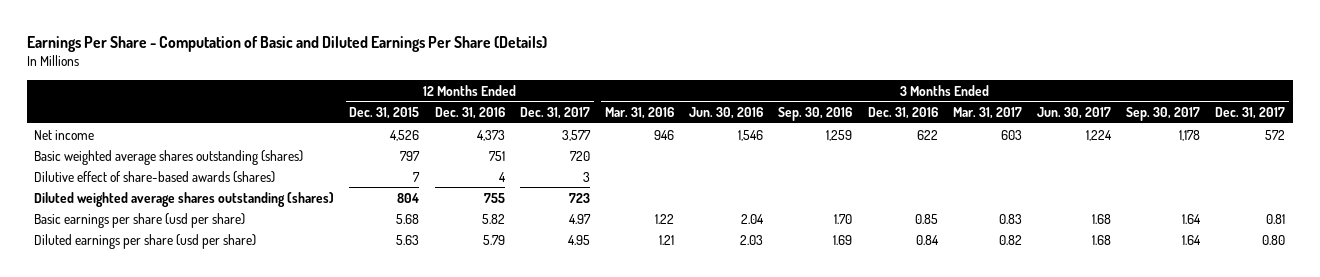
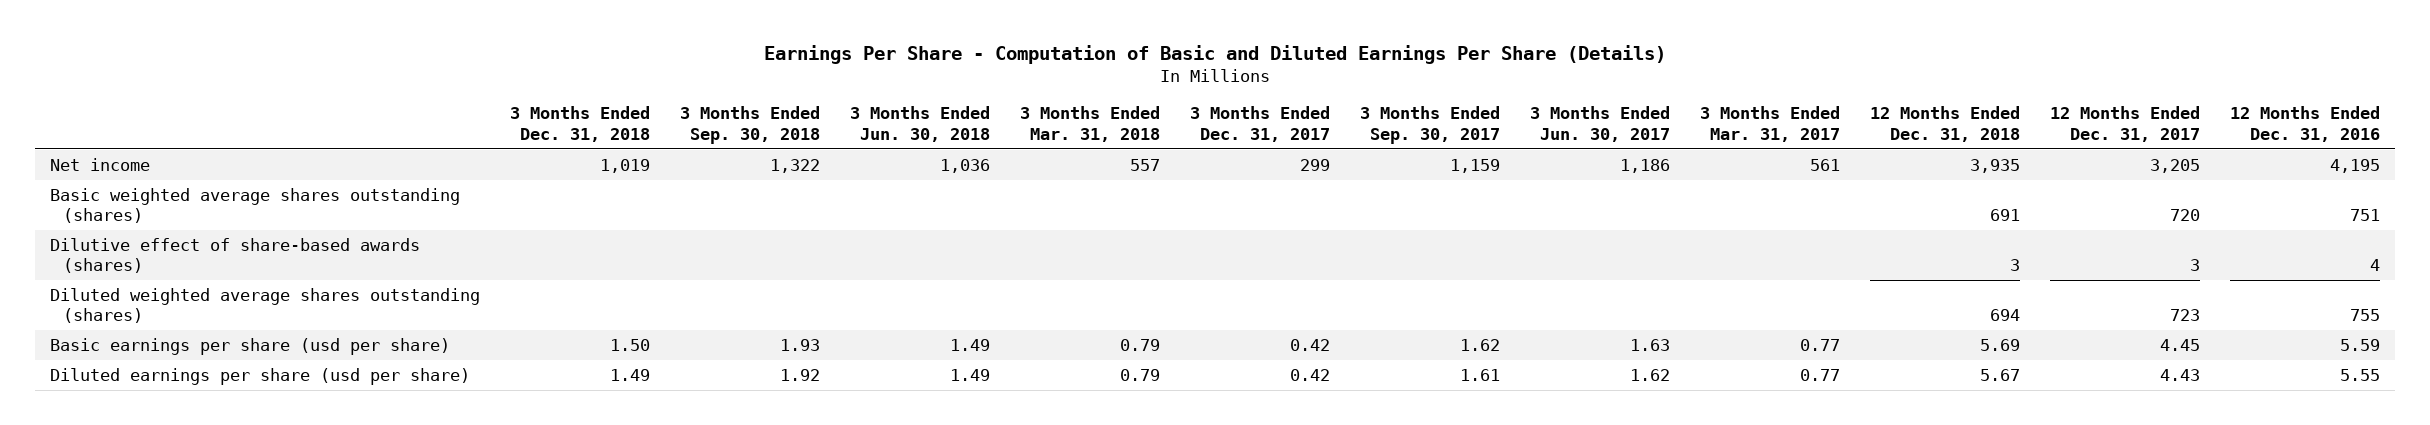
[349,106,420,119] Dec. 31, 2015 -> none
[605,106,675,119] Mar. 31, 2016 -> none
[689,106,764,119] Jun. 30, 2016 -> none
[778,106,853,121] Sep. 30, 2016 -> none
[867,106,938,119] Dec. 31, 2016 -> none
none -> [509,106,650,142] 3 Months Ended Dec. 31, 2018
none -> [679,106,820,144] 3 Months Ended Sep. 30, 2018
none -> [849,106,990,142] 3 Months Ended Jun. 30, 2018
none -> [1019,106,1160,142] 3 Months Ended Mar. 31, 2018
none -> [1869,106,2020,142] 12 Months Ended Dec. 31, 2018
[476,129,505,141] 4,373 -> [2329,158,2380,173] 4,195
[561,129,591,141] 3,577 -> [2149,158,2200,173] 3,205
[1000,129,1022,140] 603 -> [1809,158,1840,171] 561
[1086,129,1113,141] 1,224 -> [1619,158,1670,173] 1,186
[1179,129,1201,141] 1,178 -> [1449,158,1500,173] 1,159
[1265,129,1286,140] 572 -> [1299,158,1330,171] 299
[481,213,505,224] 5.82 -> [2339,338,2380,351] 5.59
[568,213,591,224] 4.97 -> [2159,338,2200,351] 4.45
[998,213,1022,224] 0.83 -> [1799,338,1840,351] 0.77
[1092,213,1112,224] 1.68 -> [1629,338,1670,351] 1.63
[1182,213,1202,224] 1.64 -> [1459,338,1500,351] 1.62
[1266,213,1286,224] 0.81 -> [1289,338,1330,351] 0.42
[482,234,505,245] 5.79 -> [2339,368,2380,381] 5.55
[567,234,590,245] 4.95 -> [2159,368,2200,381] 4.43
[998,234,1022,245] 0.82 -> [1799,368,1840,381] 0.77
[1092,234,1112,245] 1.68 -> [1629,368,1670,381] 1.62
[1182,234,1202,245] 1.64 -> [1459,368,1500,381] 1.61
[1262,234,1286,245] 0.80 -> [1289,368,1330,381] 0.42

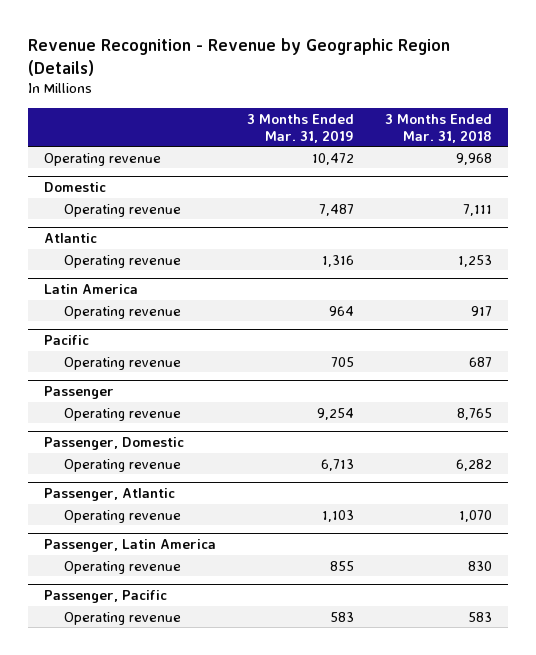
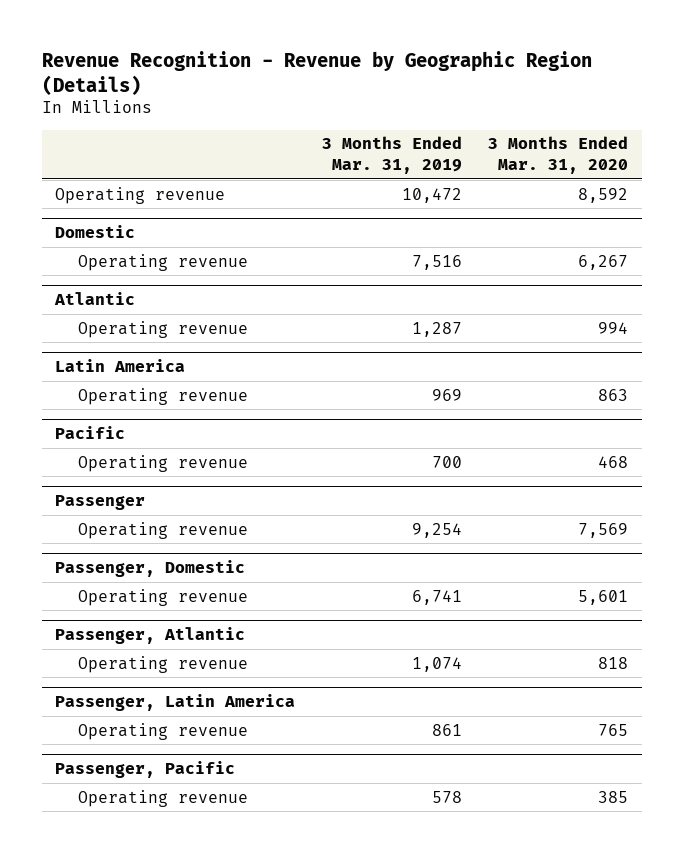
[385,113,493,143] 3 Months Ended Mar. 31, 2018 -> none
none -> [488,136,629,175] 3 Months Ended Mar. 31, 2020
[318,203,354,216] 7,487 -> [411,254,462,270] 7,516
[321,254,354,267] 1,316 -> [411,321,462,337] 1,287
[328,305,354,316] 964 -> [431,388,462,401] 969
[330,356,354,367] 705 -> [431,455,462,468] 700
[320,458,354,471] 6,713 -> [411,589,462,605] 6,741
[321,509,354,522] 1,103 -> [411,656,462,672] 1,074
[329,560,354,571] 855 -> [431,723,462,736] 861
[329,611,354,622] 583 -> [431,790,462,803] 578

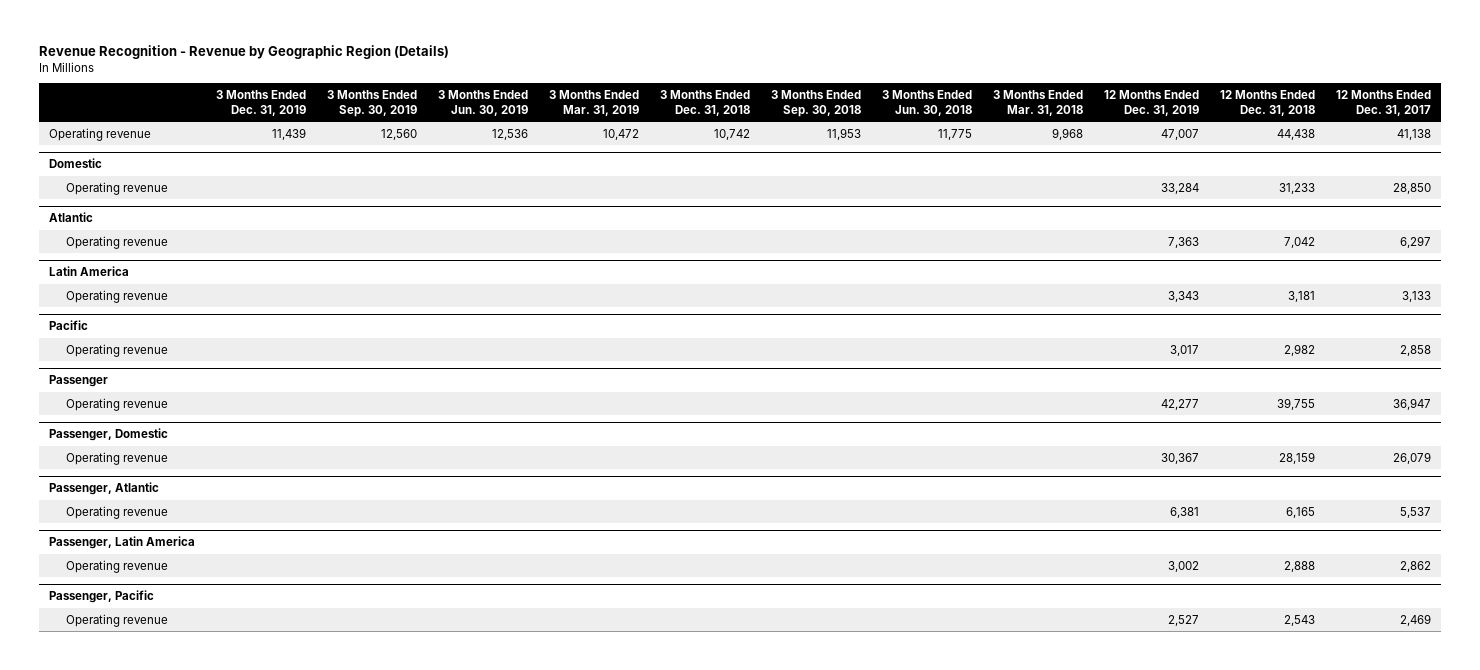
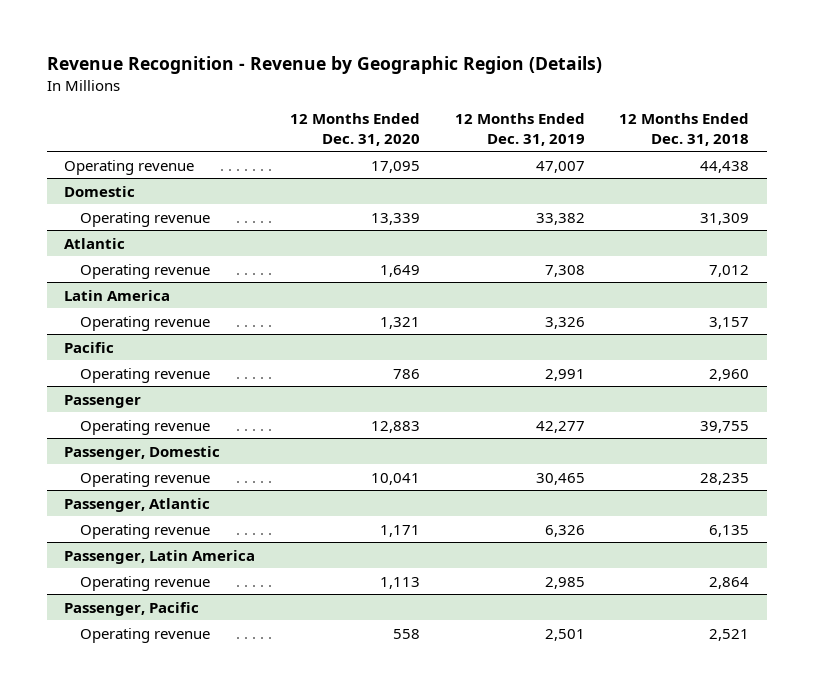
[216,90,307,116] 3 Months Ended Dec. 31, 2019 -> none
[327,90,418,117] 3 Months Ended Sep. 30, 2019 -> none
[438,90,529,116] 3 Months Ended Jun. 30, 2019 -> none
[549,90,640,116] 3 Months Ended Mar. 31, 2019 -> none
[660,90,751,116] 3 Months Ended Dec. 31, 2018 -> none
[770,90,861,117] 3 Months Ended Sep. 30, 2018 -> none
[881,90,972,116] 3 Months Ended Jun. 30, 2018 -> none
[992,90,1083,116] 3 Months Ended Mar. 31, 2018 -> none
[1335,90,1431,116] 12 Months Ended Dec. 31, 2017 -> none
none -> [289,113,420,146] 12 Months Ended Dec. 31, 2020
[1160,182,1199,194] 33,284 -> [535,212,585,225] 33,382
[1278,182,1315,194] 31,233 -> [700,212,750,225] 31,309
[1167,236,1199,248] 7,363 -> [544,264,585,277] 7,308
[1283,236,1315,248] 7,042 -> [709,264,750,277] 7,012
[1167,290,1199,302] 3,343 -> [544,316,585,329] 3,326
[1287,290,1315,302] 3,181 -> [709,316,750,329] 3,157
[1169,344,1199,356] 3,017 -> [544,368,585,381] 2,991
[1283,343,1315,356] 2,982 -> [709,368,750,381] 2,960
[1160,452,1199,464] 30,367 -> [535,472,585,485] 30,465
[1278,451,1315,464] 28,159 -> [700,472,750,485] 28,235
[1169,506,1199,518] 6,381 -> [544,524,585,537] 6,326
[1285,506,1315,518] 6,165 -> [709,524,750,537] 6,135
[1167,560,1199,572] 3,002 -> [544,576,585,589] 2,985
[1283,560,1315,572] 2,888 -> [709,576,750,589] 2,864
[1167,614,1199,626] 2,527 -> [544,628,585,641] 2,501
[1283,614,1315,626] 2,543 -> [709,628,750,641] 2,521

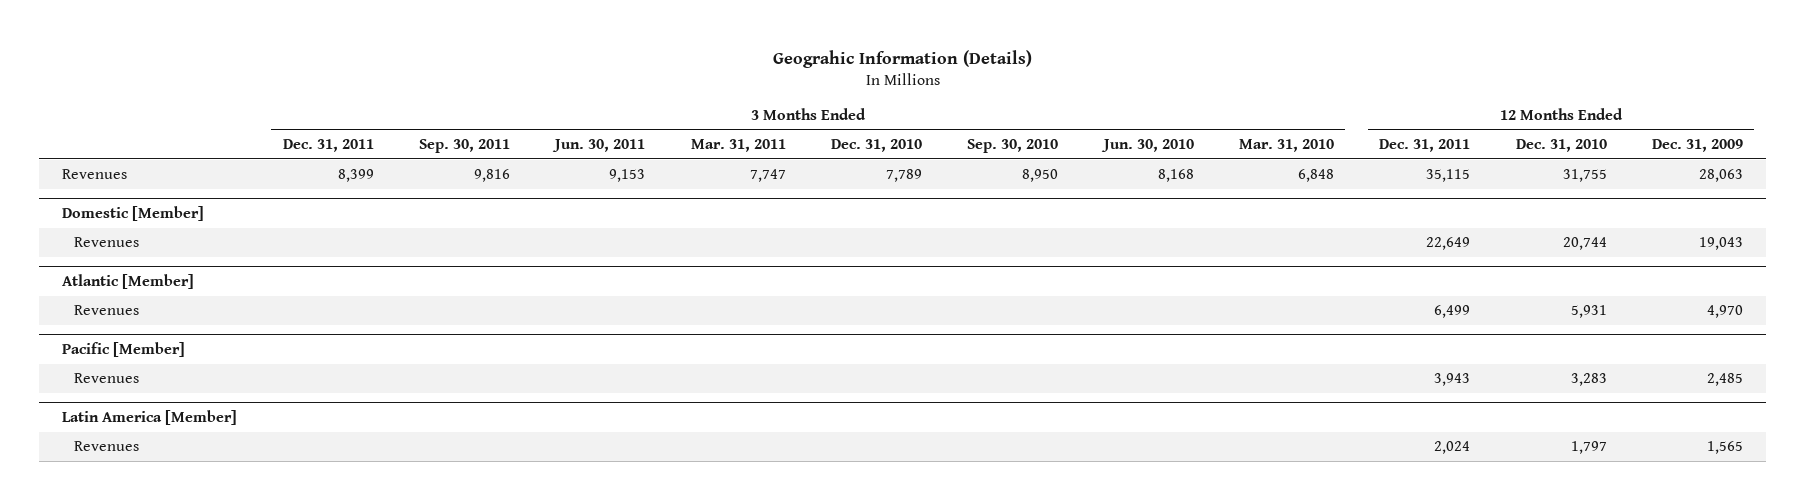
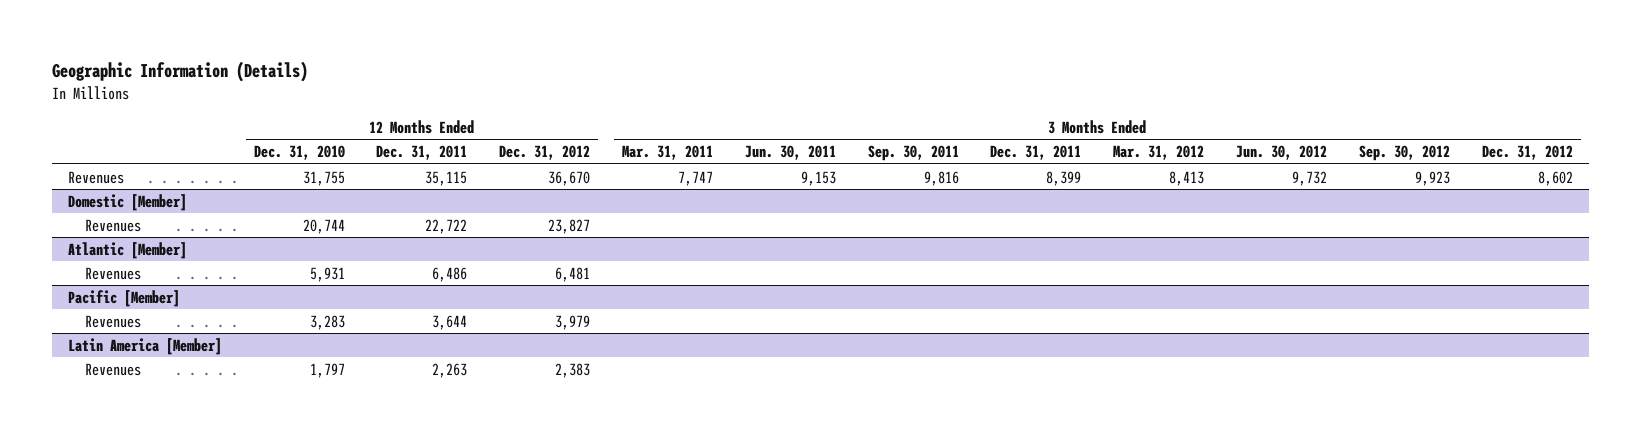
[772,49,1032,68] Geograhic Information (Details) -> [51,61,308,83] Geographic Information (Details)
[830,138,922,152] Dec. 31, 2010 -> none
[967,138,1059,153] Sep. 30, 2010 -> none
[1100,138,1194,152] Jun. 30, 2010 -> none
[1239,138,1335,152] Mar. 31, 2010 -> none
[1652,138,1744,152] Dec. 31, 2009 -> none
none -> [499,145,591,161] Dec. 31, 2012
none -> [1113,145,1205,161] Mar. 31, 2012
none -> [1236,145,1328,161] Jun. 30, 2012
none -> [1358,145,1450,162] Sep. 30, 2012
none -> [1481,145,1573,161] Dec. 31, 2012
[1426,237,1471,251] 22,649 -> [425,218,468,234] 22,722
[1434,305,1471,319] 6,499 -> [432,266,468,282] 6,486
[1434,373,1471,387] 3,943 -> [432,314,468,330] 3,644
[1434,441,1471,455] 2,024 -> [432,362,468,378] 2,263

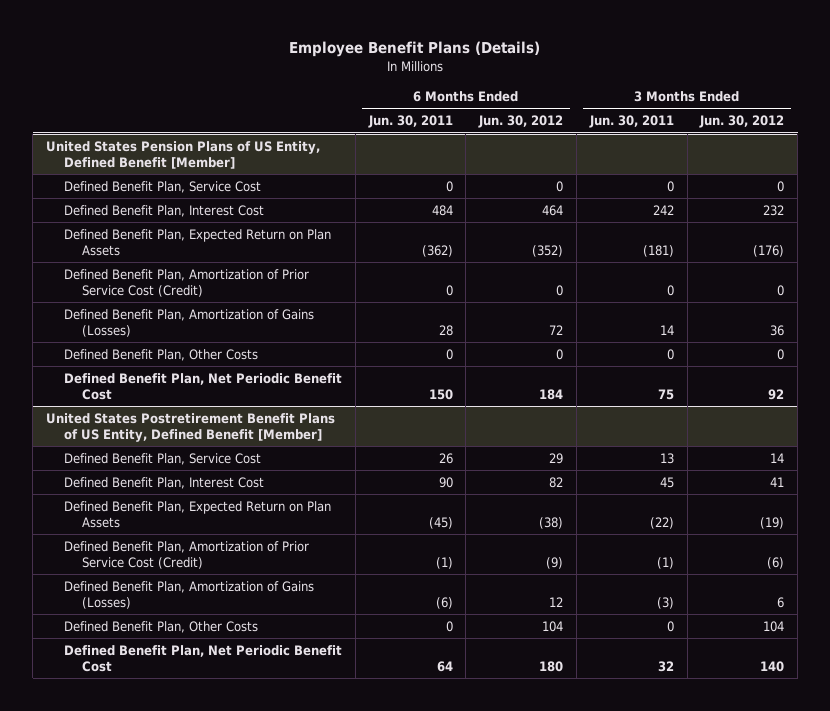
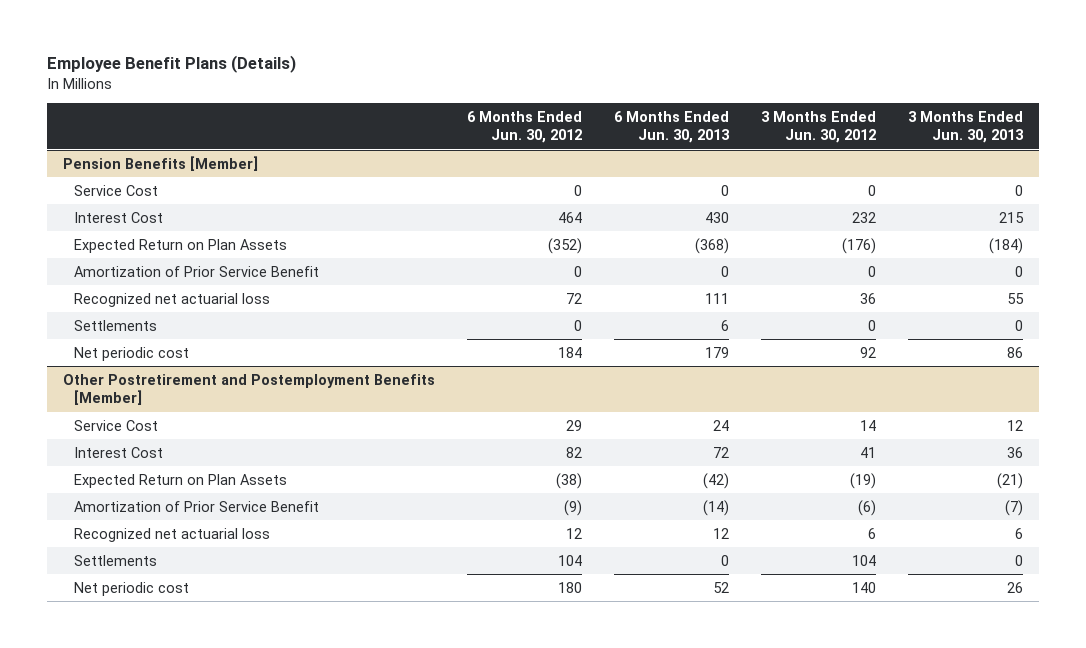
[367,115,453,129] Jun. 30, 2011 -> none
[588,115,674,129] Jun. 30, 2011 -> none
none -> [614,111,731,144] 6 Months Ended Jun. 30, 2013
none -> [908,111,1025,144] 3 Months Ended Jun. 30, 2013
[45,140,320,170] United States Pension Plans of US Entity, Defined Benefit [Member] -> none
[64,348,259,361] Defined Benefit Plan, Other Costs -> none
[45,412,335,443] United States Postretirement Benefit Plans of US Entity, Defined Benefit [Member] -> none
none -> [63,155,259,171] Pension Benefits [Member]
[64,180,262,193] Defined Benefit Plan, Service Cost -> [73,184,158,196] Service Cost
[64,204,265,217] Defined Benefit Plan, Interest Cost -> [73,211,163,223] Interest Cost
[64,228,332,257] Defined Benefit Plan, Expected Return on Plan Assets -> [73,238,287,253] Expected Return on Plan Assets
[64,268,310,298] Defined Benefit Plan, Amortization of Prior Service Cost (Credit) -> [73,265,319,277] Amortization of Prior Service Benefit
[64,308,315,338] Defined Benefit Plan, Amortization of Gains (Losses) -> [73,292,270,307] Recognized net actuarial loss
none -> [73,319,157,331] Settlements
[64,372,343,401] Defined Benefit Plan, Net Periodic Benefit Cost -> [73,346,189,361] Net periodic cost
none -> [63,373,436,406] Other Postretirement and Postemployment Benefits [Member]
[64,452,262,465] Defined Benefit Plan, Service Cost -> [73,419,158,431] Service Cost
[64,476,265,489] Defined Benefit Plan, Interest Cost -> [73,446,163,458] Interest Cost
[64,500,332,529] Defined Benefit Plan, Expected Return on Plan Assets -> [73,473,287,488] Expected Return on Plan Assets
[64,540,310,570] Defined Benefit Plan, Amortization of Prior Service Cost (Credit) -> [73,500,319,512] Amortization of Prior Service Benefit
[64,580,315,610] Defined Benefit Plan, Amortization of Gains (Losses) -> [73,527,270,542] Recognized net actuarial loss
[64,620,259,633] Defined Benefit Plan, Other Costs -> [73,554,157,566] Settlements
[64,644,343,673] Defined Benefit Plan, Net Periodic Benefit Cost -> [73,581,189,596] Net periodic cost

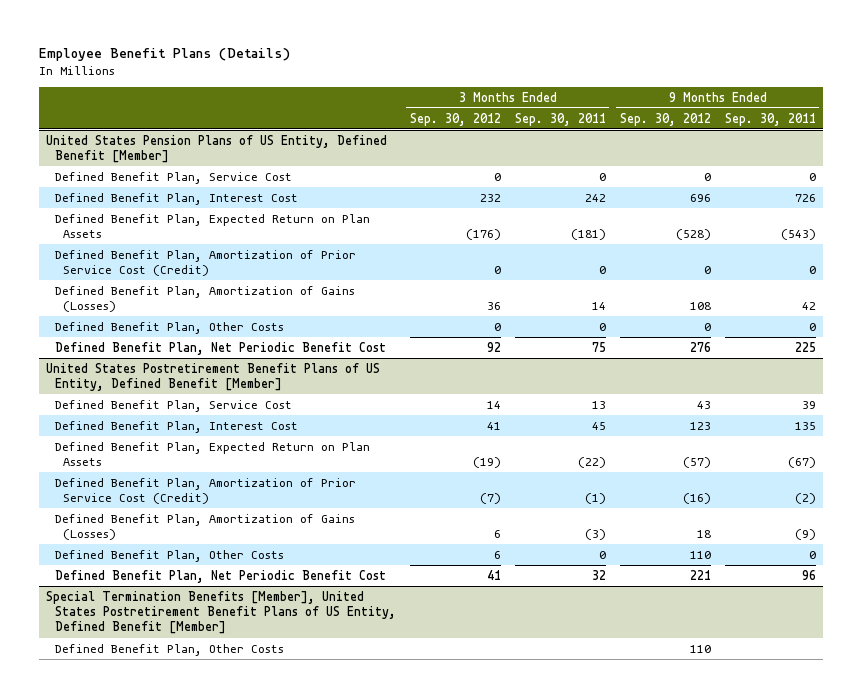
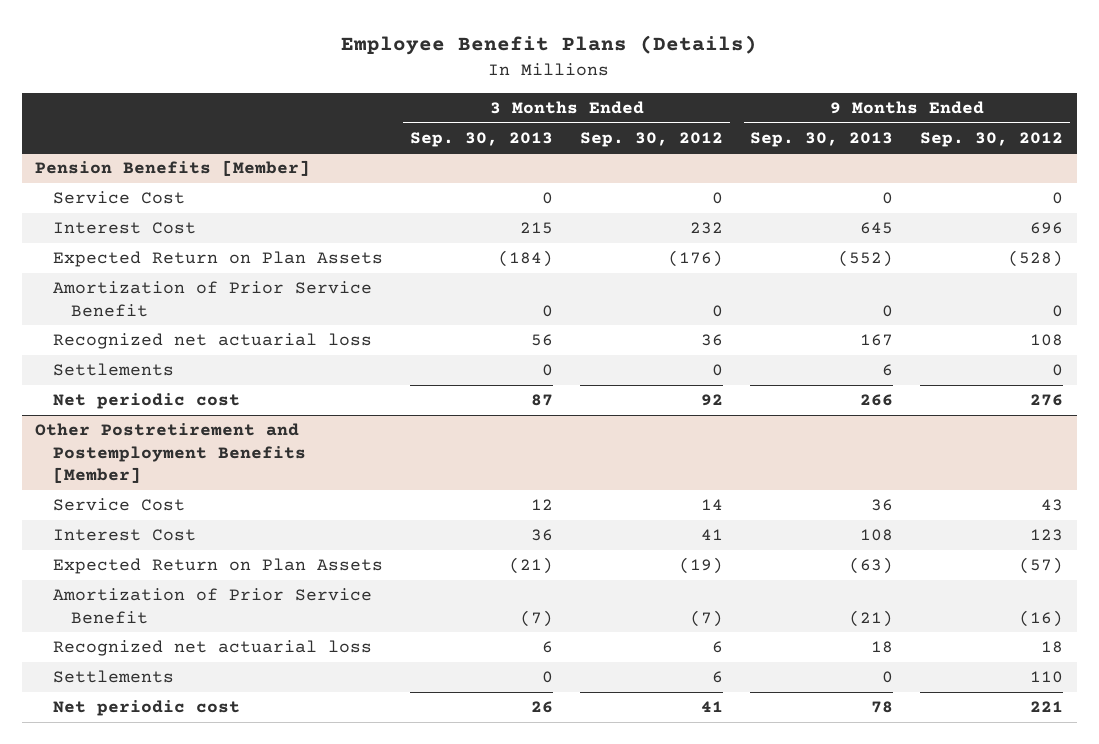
[514,112,606,126] Sep. 30, 2011 -> none
[724,112,816,126] Sep. 30, 2011 -> none
none -> [410,131,554,147] Sep. 30, 2013
none -> [750,131,894,147] Sep. 30, 2013
[46,134,388,164] United States Pension Plans of US Entity, Defined Benefit [Member] -> none
[54,321,284,334] Defined Benefit Plan, Other Costs -> none
[46,362,381,392] United States Postretirement Benefit Plans of US Entity, Defined Benefit [Member] -> none
[46,590,396,635] Special Termination Benefits [Member], United States Postretirement Benefit Plans of US Entity, Defined Benefit [Member] -> none
[54,643,284,656] Defined Benefit Plan, Other Costs -> none
none -> [35,160,311,177] Pension Benefits [Member]
[54,171,292,184] Defined Benefit Plan, Service Cost -> [53,191,186,205] Service Cost
[54,192,298,205] Defined Benefit Plan, Interest Cost -> [53,222,197,235] Interest Cost
[54,213,370,239] Defined Benefit Plan, Expected Return on Plan Assets -> [53,251,384,268] Expected Return on Plan Assets
[54,249,356,277] Defined Benefit Plan, Amortization of Prior Service Cost (Credit) -> [53,281,373,317] Amortization of Prior Service Benefit
[54,285,355,313] Defined Benefit Plan, Amortization of Gains (Losses) -> [53,333,373,350] Recognized net actuarial loss
none -> [53,363,175,377] Settlements
[54,341,386,355] Defined Benefit Plan, Net Periodic Benefit Cost -> [53,393,241,410] Net periodic cost
none -> [35,423,307,484] Other Postretirement and Postemployment Benefits [Member]
[54,399,292,412] Defined Benefit Plan, Service Cost -> [53,498,186,512] Service Cost
[54,420,298,433] Defined Benefit Plan, Interest Cost -> [53,529,197,542] Interest Cost
[54,441,370,467] Defined Benefit Plan, Expected Return on Plan Assets -> [53,558,384,575] Expected Return on Plan Assets
[54,477,356,505] Defined Benefit Plan, Amortization of Prior Service Cost (Credit) -> [53,588,373,624] Amortization of Prior Service Benefit
[54,513,355,541] Defined Benefit Plan, Amortization of Gains (Losses) -> [53,640,373,657] Recognized net actuarial loss
[54,549,284,562] Defined Benefit Plan, Other Costs -> [53,670,175,684] Settlements
[54,569,386,583] Defined Benefit Plan, Net Periodic Benefit Cost -> [53,700,241,717] Net periodic cost

